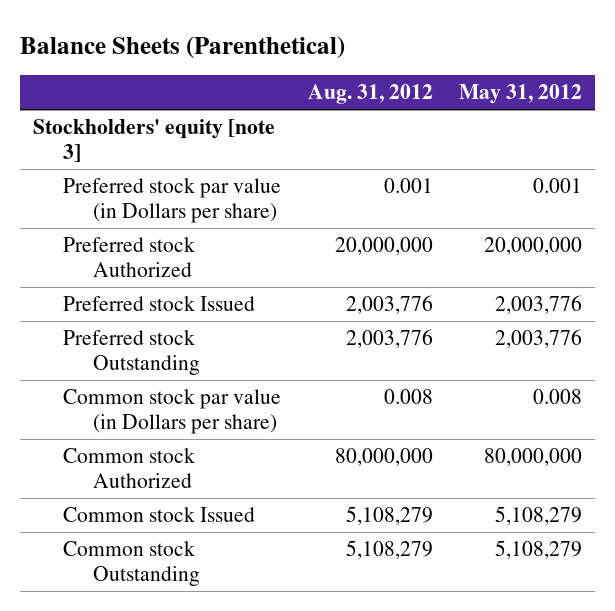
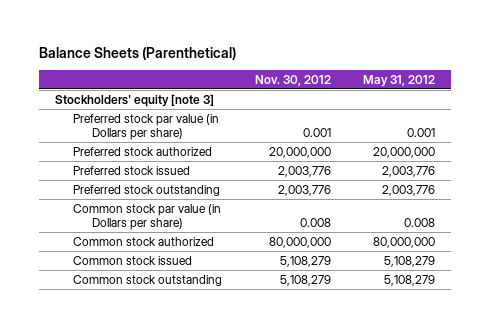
[307,84,433,105] Aug. 31, 2012 -> none
none -> [254,74,331,86] Nov. 30, 2012
[63,237,196,278] Preferred stock Authorized -> [73,146,213,156] Preferred stock authorized
[63,296,256,312] Preferred stock Issued -> [73,165,191,175] Preferred stock issued
[63,330,201,376] Preferred stock Outstanding -> [73,184,221,196] Preferred stock outstanding
[63,448,196,489] Common stock Authorized -> [73,236,215,246] Common stock authorized
[63,507,256,523] Common stock Issued -> [73,255,193,265] Common stock issued
[63,541,201,587] Common stock Outstanding -> [73,274,223,286] Common stock outstanding

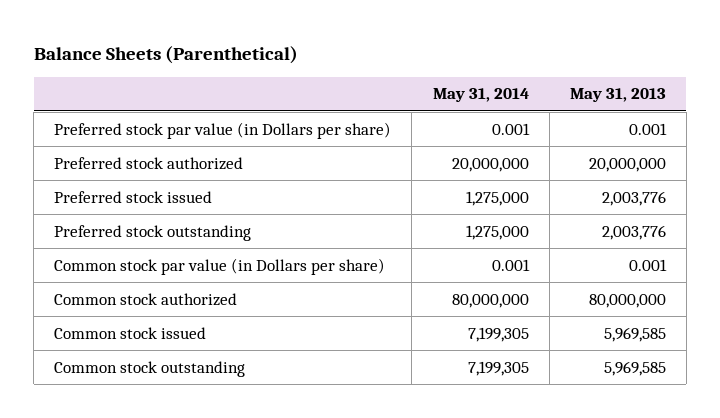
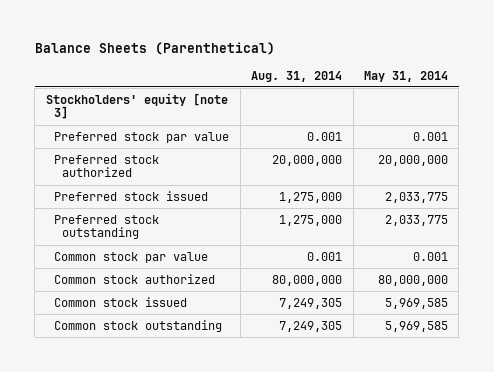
[569,88,666,103] May 31, 2013 -> none
none -> [251,70,343,82] Aug. 31, 2014
none -> [45,92,228,120] Stockholders' equity [note 3]
[54,121,392,139] Preferred stock par value (in Dollars per share) -> [54,131,230,143] Preferred stock par value
[465,190,529,206] 1,275,000 -> [385,191,449,203] 2,033,775
[465,224,529,240] 1,275,000 -> [385,214,449,226] 2,033,775
[54,257,386,275] Common stock par value (in Dollars per share) -> [54,251,209,263] Common stock par value
[467,326,529,342] 7,199,305 -> [385,297,449,309] 5,969,585
[467,360,529,376] 7,199,305 -> [385,320,449,332] 5,969,585

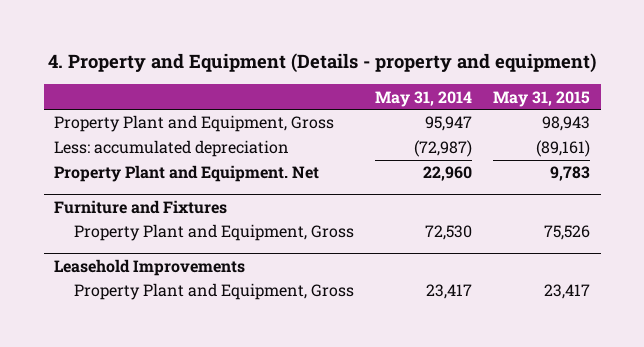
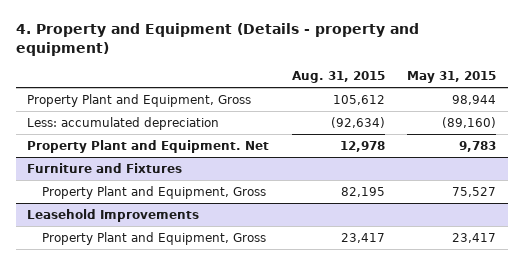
[374,90,472,107] May 31, 2014 -> none
none -> [291,71,385,84] Aug. 31, 2015
[541,116,590,132] 98,943 -> [452,94,497,105] 98,944
[535,140,590,158] (89,161) -> [442,116,497,128] (89,160)
[543,225,590,241] 75,526 -> [452,186,497,197] 75,527

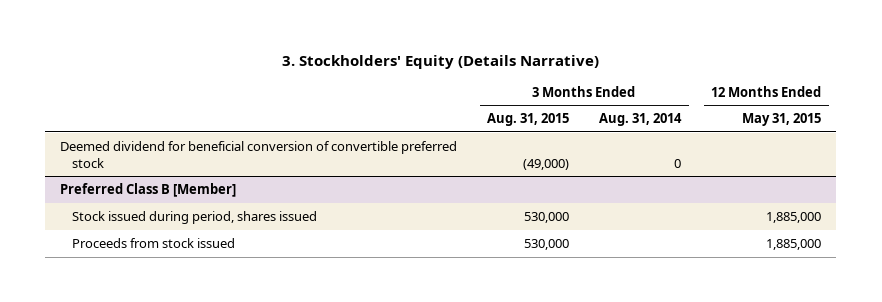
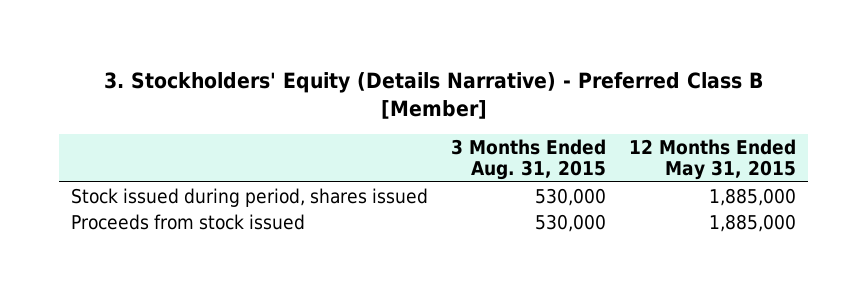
[281,54,599,69] 3. Stockholders' Equity (Details Narrative) -> [103,71,763,119] 3. Stockholders' Equity (Details Narrative) - Preferred Class B [Member]
[599,113,683,127] Aug. 31, 2014 -> none
[60,140,458,168] Deemed dividend for beneficial conversion of convertible preferred stock -> none
[60,182,237,197] Preferred Class B [Member] -> none

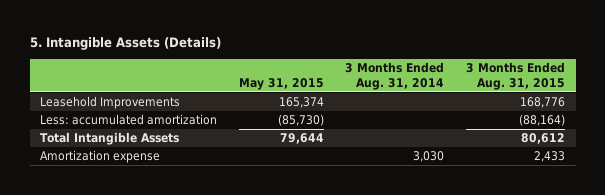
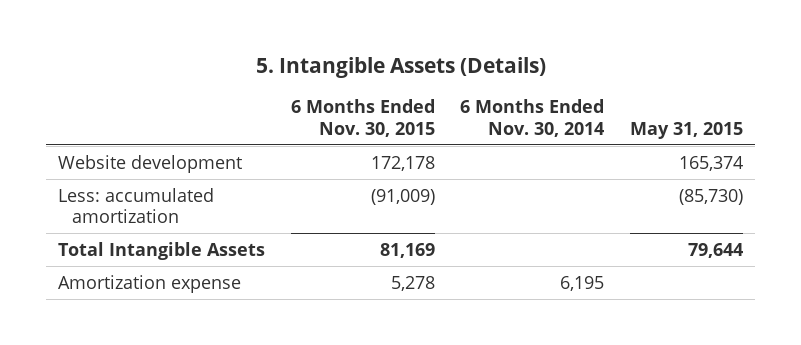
[345,61,445,90] 3 Months Ended Aug. 31, 2014 -> none
[465,61,565,90] 3 Months Ended Aug. 31, 2015 -> none
none -> [290,99,435,137] 6 Months Ended Nov. 30, 2015
none -> [460,99,605,137] 6 Months Ended Nov. 30, 2014
[40,96,181,110] Leasehold Improvements -> [58,154,243,173] Website development

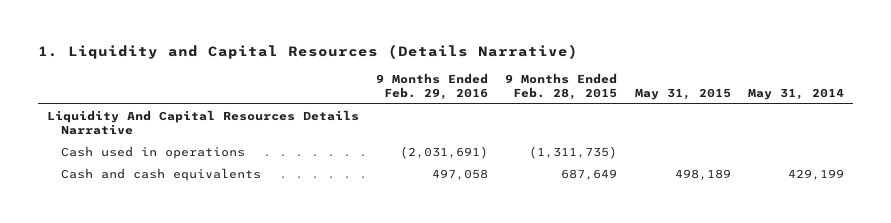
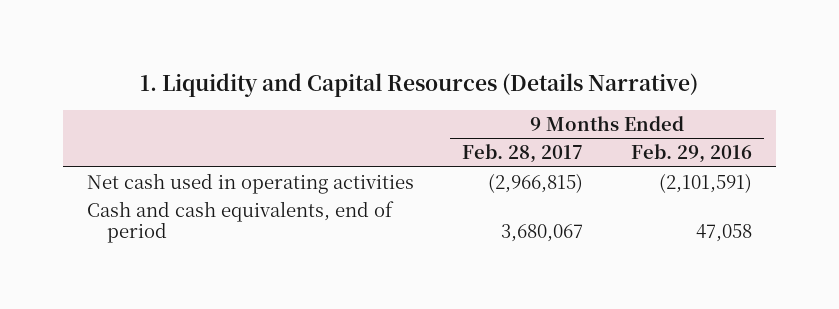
[505,72,618,100] 9 Months Ended Feb. 28, 2015 -> none
[634,87,731,100] May 31, 2015 -> none
[748,87,845,100] May 31, 2014 -> none
none -> [461,144,583,164] Feb. 28, 2017
[46,109,359,135] Liquidity And Capital Resources Details Narrative -> none
[60,145,245,159] Cash used in operations -> [86,172,414,194] Net cash used in operating activities
[400,145,489,159] (2,031,691) -> [659,172,753,193] (2,101,591)
[60,167,261,181] Cash and cash equivalents -> [86,200,394,244] Cash and cash equivalents, end of period
[432,168,489,180] 497,058 -> [696,224,753,243] 47,058

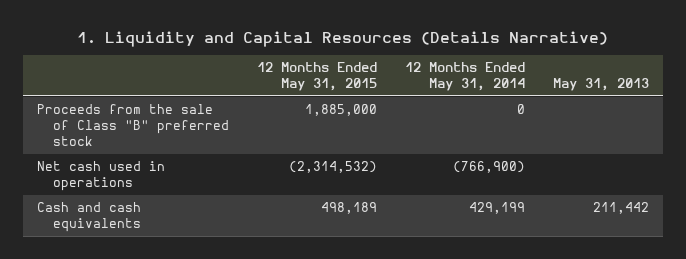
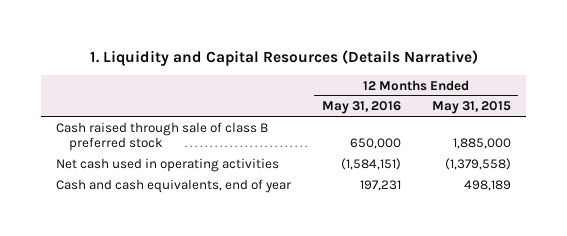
[404,62,525,92] 12 Months Ended May 31, 2014 -> none
[552,78,649,92] May 31, 2013 -> none
none -> [322,101,402,115] May 31, 2016
[37,104,229,146] Proceeds from the sale of Class "B" preferred stock -> [56,121,269,152] Cash raised through sale of class B preferred stock
[37,161,166,192] Net cash used in operations -> [56,157,280,172] Net cash used in operating activities
[288,161,377,174] (2,314,532) -> [444,157,511,170] (1,379,558)
[37,202,142,233] Cash and cash equivalents -> [56,178,292,193] Cash and cash equivalents, end of year

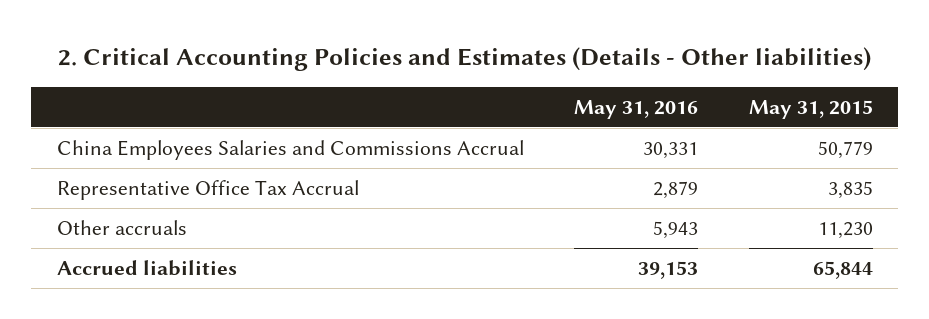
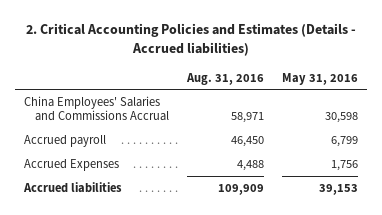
[57,46,871,71] 2. Critical Accounting Policies and Estimates (Details - Other liabilities) -> [26,23,357,57] 2. Critical Accounting Policies and Estimates (Details - Accrued liabilities)
[748,99,873,119] May 31, 2015 -> none
none -> [185,72,264,85] Aug. 31, 2016
[56,180,359,201] Representative Office Tax Accrual -> none
[56,220,187,236] Other accruals -> none
[56,140,524,161] China Employees Salaries and Commissions Accrual -> [24,96,169,122] China Employees' Salaries and Commissions Accrual
[643,142,699,160] 30,331 -> [325,112,359,124] 30,598
none -> [24,135,107,148] Accrued payroll
none -> [24,159,120,172] Accrued Expenses

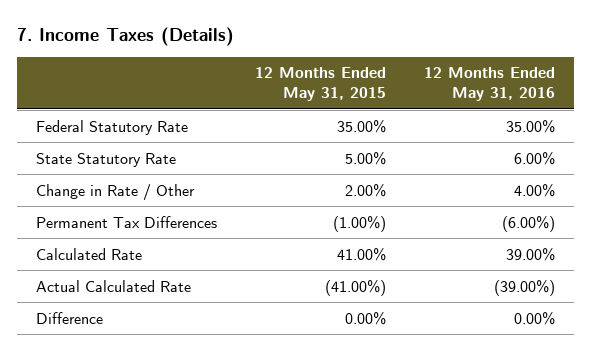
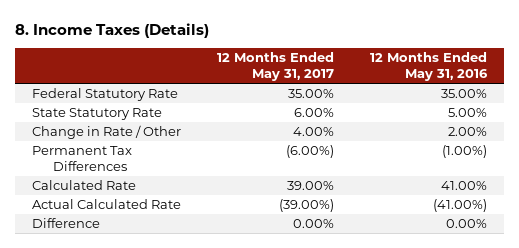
[17,27,235,47] 7. Income Taxes (Details) -> [14,22,209,38] 8. Income Taxes (Details)
[255,67,387,102] 12 Months Ended May 31, 2015 -> none
none -> [217,52,335,81] 12 Months Ended May 31, 2017
[514,150,556,165] 6.00% -> [447,108,487,118] 5.00%
[514,182,556,197] 4.00% -> [447,127,487,137] 2.00%
[502,214,556,232] (6.00%) -> [441,145,487,159] (1.00%)
[506,246,556,261] 39.00% -> [440,181,487,191] 41.00%
[494,278,556,296] (39.00%) -> [432,199,487,213] (41.00%)

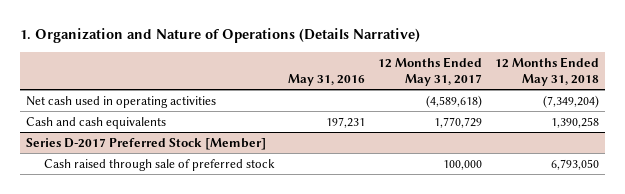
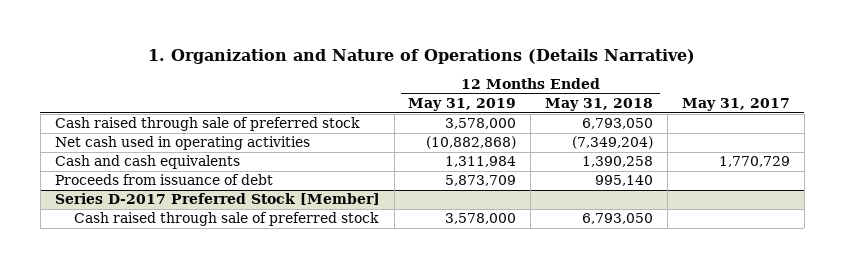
[287,74,365,87] May 31, 2016 -> none
[377,56,482,87] 12 Months Ended May 31, 2017 -> none
none -> [408,98,517,112] May 31, 2019
none -> [681,98,790,112] May 31, 2017
none -> [54,117,360,132] Cash raised through sale of preferred stock
none -> [54,174,273,186] Proceeds from issuance of debt

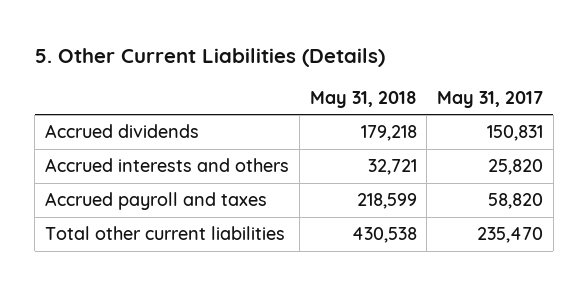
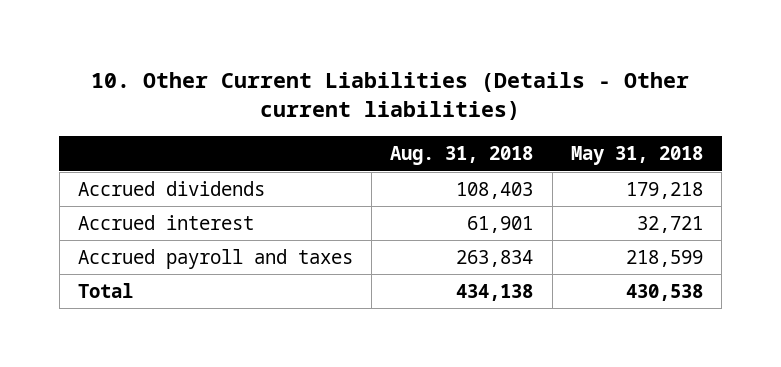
[34,47,385,67] 5. Other Current Liabilities (Details) -> [91,72,690,121] 10. Other Current Liabilities (Details - Other current liabilities)
[437,90,544,108] May 31, 2017 -> none
none -> [390,146,534,166] Aug. 31, 2018
[45,158,290,173] Accrued interests and others -> [77,214,254,230] Accrued interest
[45,226,286,241] Total other current liabilities -> [77,282,133,298] Total

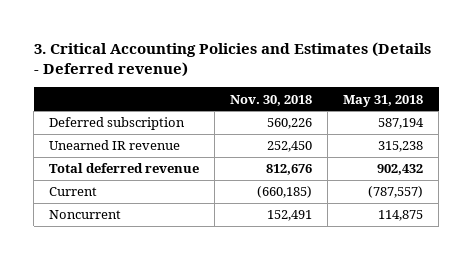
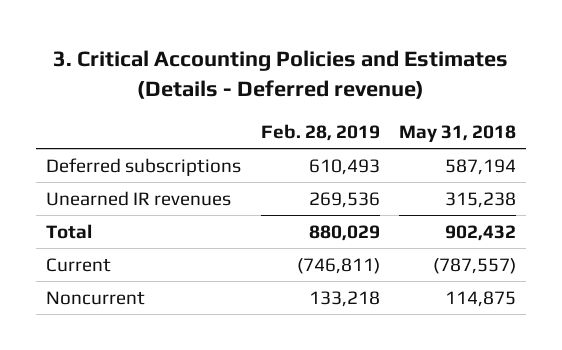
[230,94,313,106] Nov. 30, 2018 -> none
none -> [260,123,380,141] Feb. 28, 2019
[49,117,186,131] Deferred subscription -> [45,157,241,176] Deferred subscriptions
[49,140,181,151] Unearned IR revenue -> [45,190,231,206] Unearned IR revenues
[49,163,200,174] Total deferred revenue -> [45,223,92,239] Total

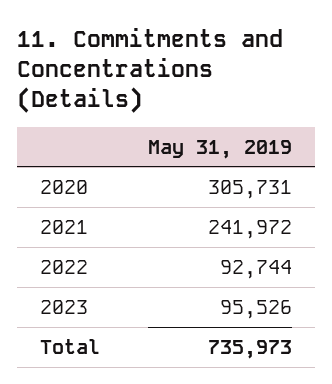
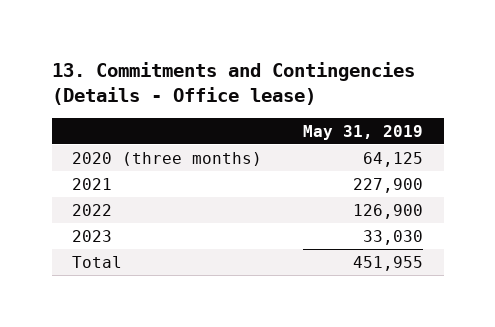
[16,28,283,114] 11. Commitments and Concentrations (Details) -> [51,61,415,105] 13. Commitments and Contingencies (Details - Office lease)
[40,179,89,194] 2020 -> none
none -> [72,152,263,167] 2020 (three months)
[207,219,292,239] 241,972 -> [353,178,424,194] 227,900
[219,259,292,279] 92,744 -> [353,204,424,220] 126,900
[219,299,292,319] 95,526 -> [363,230,424,246] 33,030
[207,339,292,359] 735,973 -> [353,256,424,272] 451,955

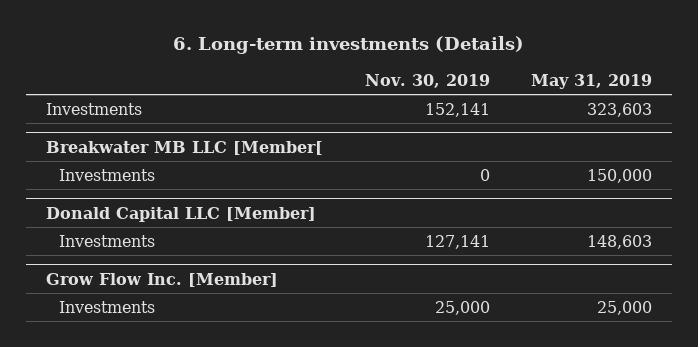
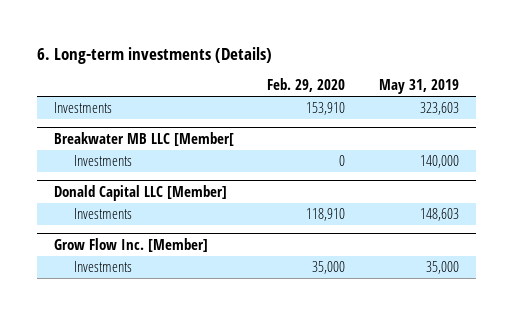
[364,73,490,88] Nov. 30, 2019 -> none
none -> [267,78,346,93] Feb. 29, 2020
[586,168,652,183] 150,000 -> [419,155,459,169] 140,000
[596,300,652,315] 25,000 -> [425,261,459,275] 35,000

